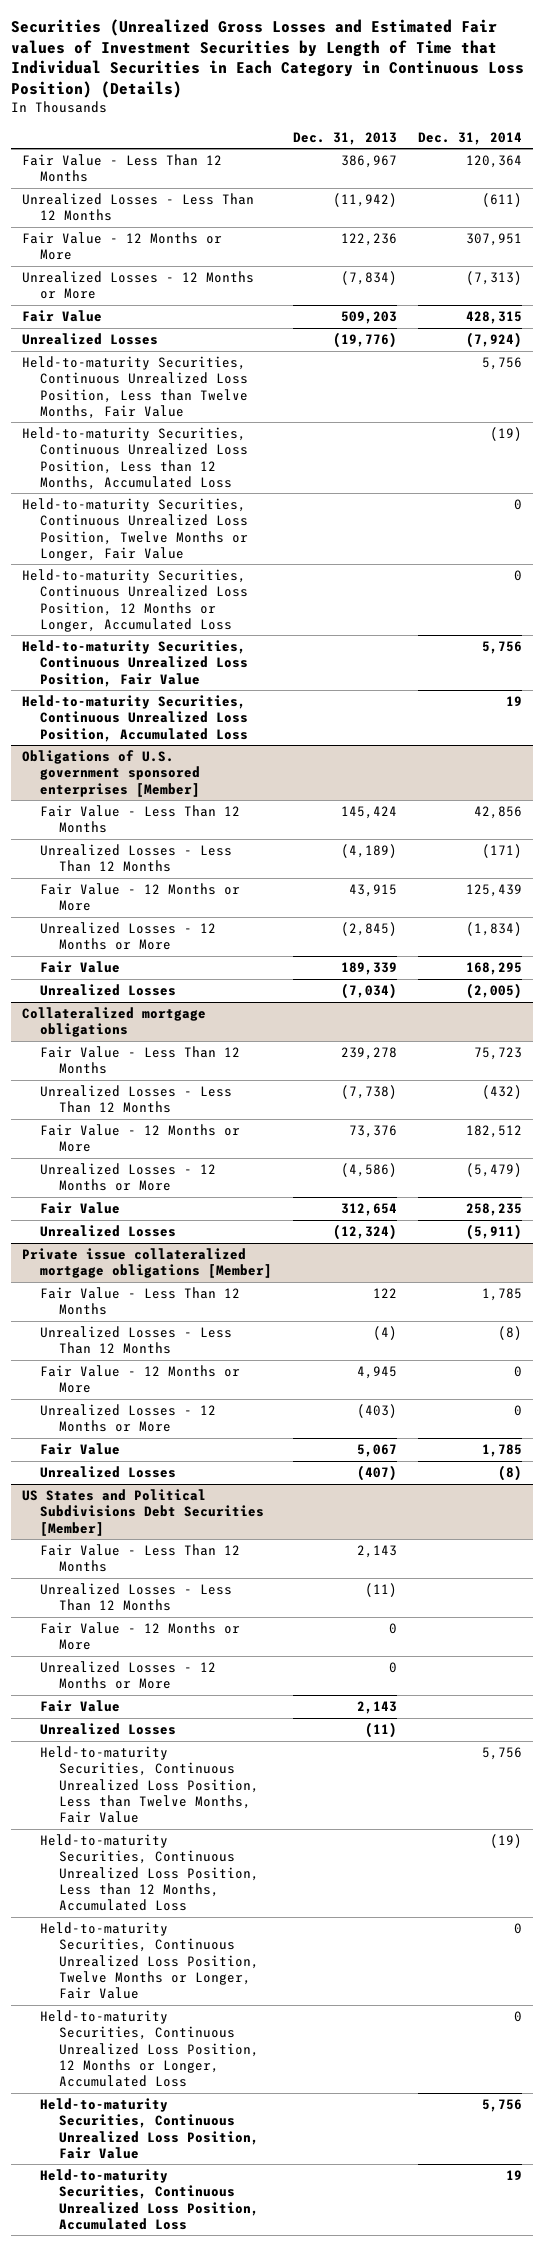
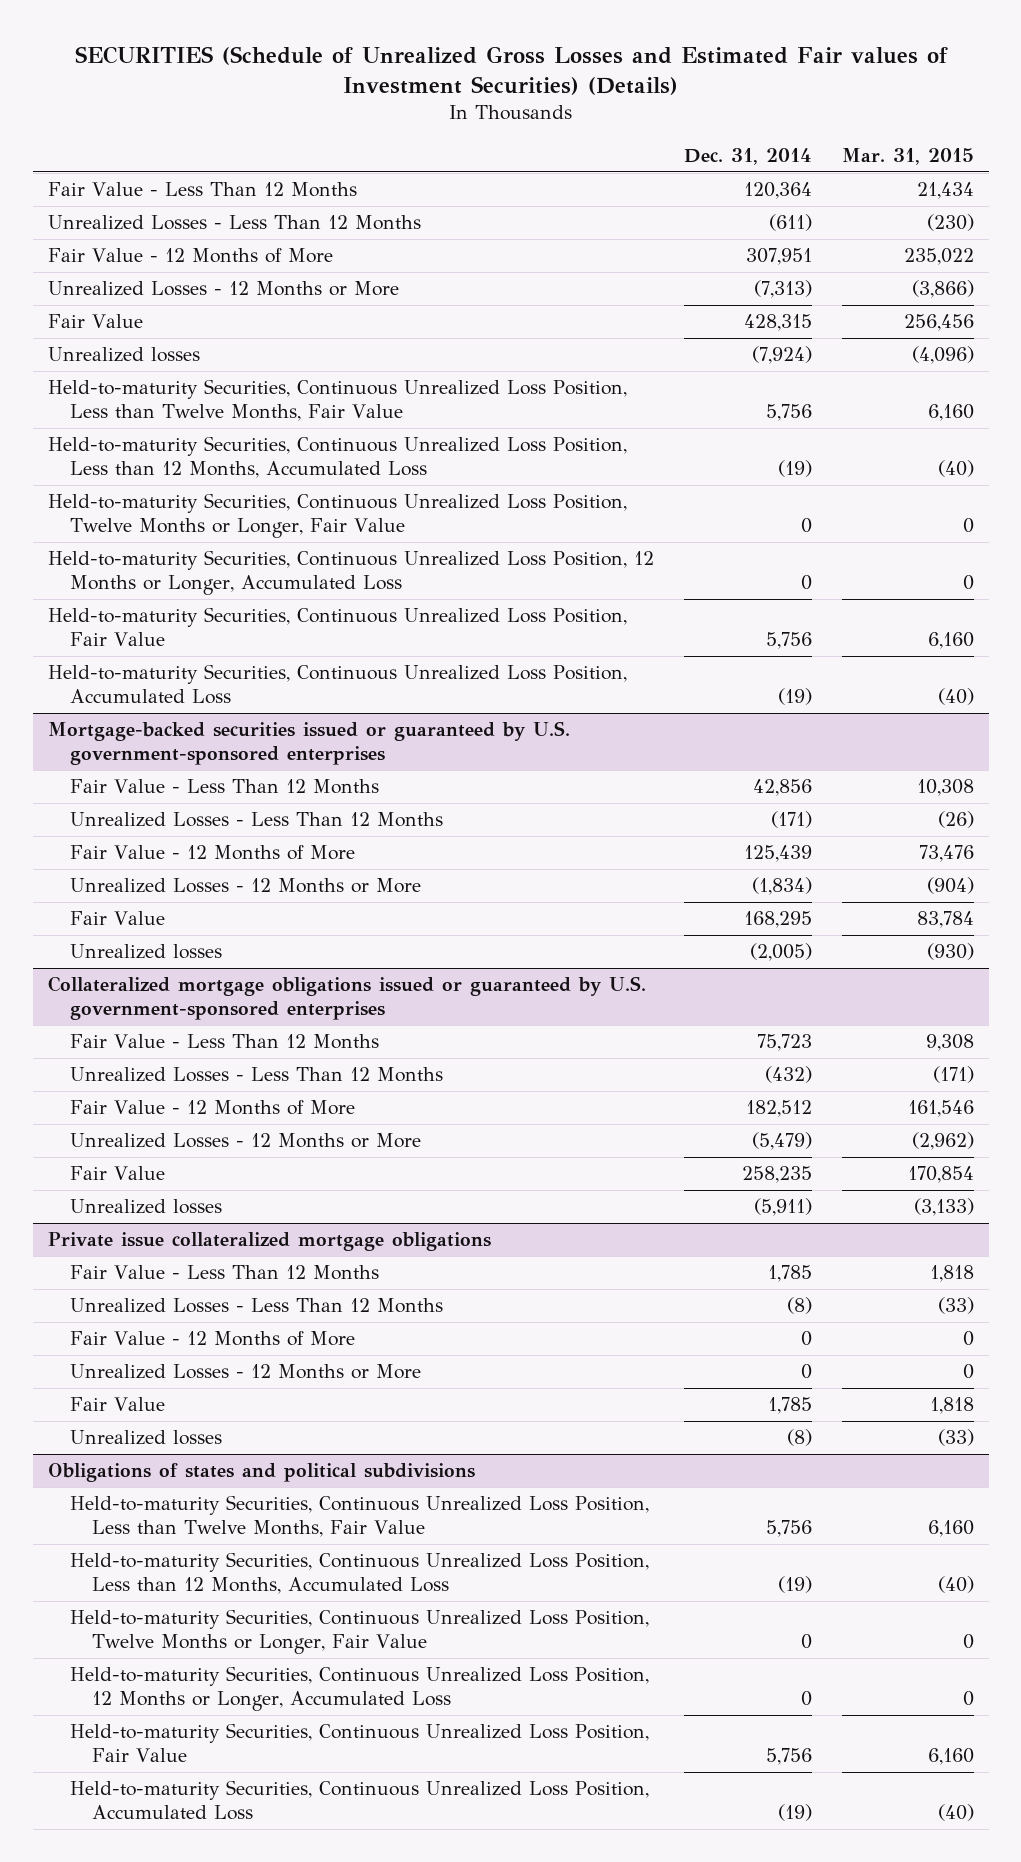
[11,18,525,99] Securities (Unrealized Gross Losses and Estimated Fair values of Investment Securities by Length of Time that Individual Securities in Each Category in Continuous Loss Position) (Details) -> [74,45,948,96] SECURITIES (Schedule of Unrealized Gross Losses and Estimated Fair values of Investment Securities) (Details)
[293,131,398,145] Dec. 31, 2013 -> none
none -> [841,148,974,166] Mar. 31, 2015
[21,232,222,261] Fair Value - 12 Months or More -> [47,248,333,264] Fair Value - 12 Months of More
[21,333,158,346] Unrealized Losses -> [47,347,200,363] Unrealized losses
[21,750,201,797] Obligations of U.S. government sponsored enterprises [Member] -> none
[506,696,523,707] 19 -> [777,688,812,706] (19)
none -> [47,721,570,766] Mortgage-backed securities issued or guaranteed by U.S. government-sponsored enterprises
[40,883,241,912] Fair Value - 12 Months or More -> [69,845,355,861] Fair Value - 12 Months of More
[40,984,177,997] Unrealized Losses -> [69,944,222,960] Unrealized losses
[21,1007,206,1038] Collateralized mortgage obligations -> [47,976,646,1021] Collateralized mortgage obligations issued or guaranteed by U.S. government-sponsored enterprises
[40,1124,241,1153] Fair Value - 12 Months or More -> [69,1100,355,1116] Fair Value - 12 Months of More
[40,1225,177,1238] Unrealized Losses -> [69,1199,222,1215] Unrealized losses
[21,1248,273,1279] Private issue collateralized mortgage obligations [Member] -> [47,1232,491,1252] Private issue collateralized mortgage obligations
[40,1365,241,1394] Fair Value - 12 Months or More -> [69,1331,355,1347] Fair Value - 12 Months of More
[40,1544,241,1573] Fair Value - Less Than 12 Months -> none
[40,1583,233,1612] Unrealized Losses - Less Than 12 Months -> none
[40,1622,241,1651] Fair Value - 12 Months or More -> none
[40,1661,217,1690] Unrealized Losses - 12 Months or More -> none
[40,1700,121,1713] Fair Value -> none
[40,1723,177,1736] Unrealized Losses -> none
[40,1466,177,1479] Unrealized Losses -> [69,1430,222,1446] Unrealized losses
[21,1489,265,1536] US States and Political Subdivisions Debt Securities [Member] -> [47,1463,475,1483] Obligations of states and political subdivisions
[506,2170,523,2181] 19 -> [777,1804,812,1822] (19)

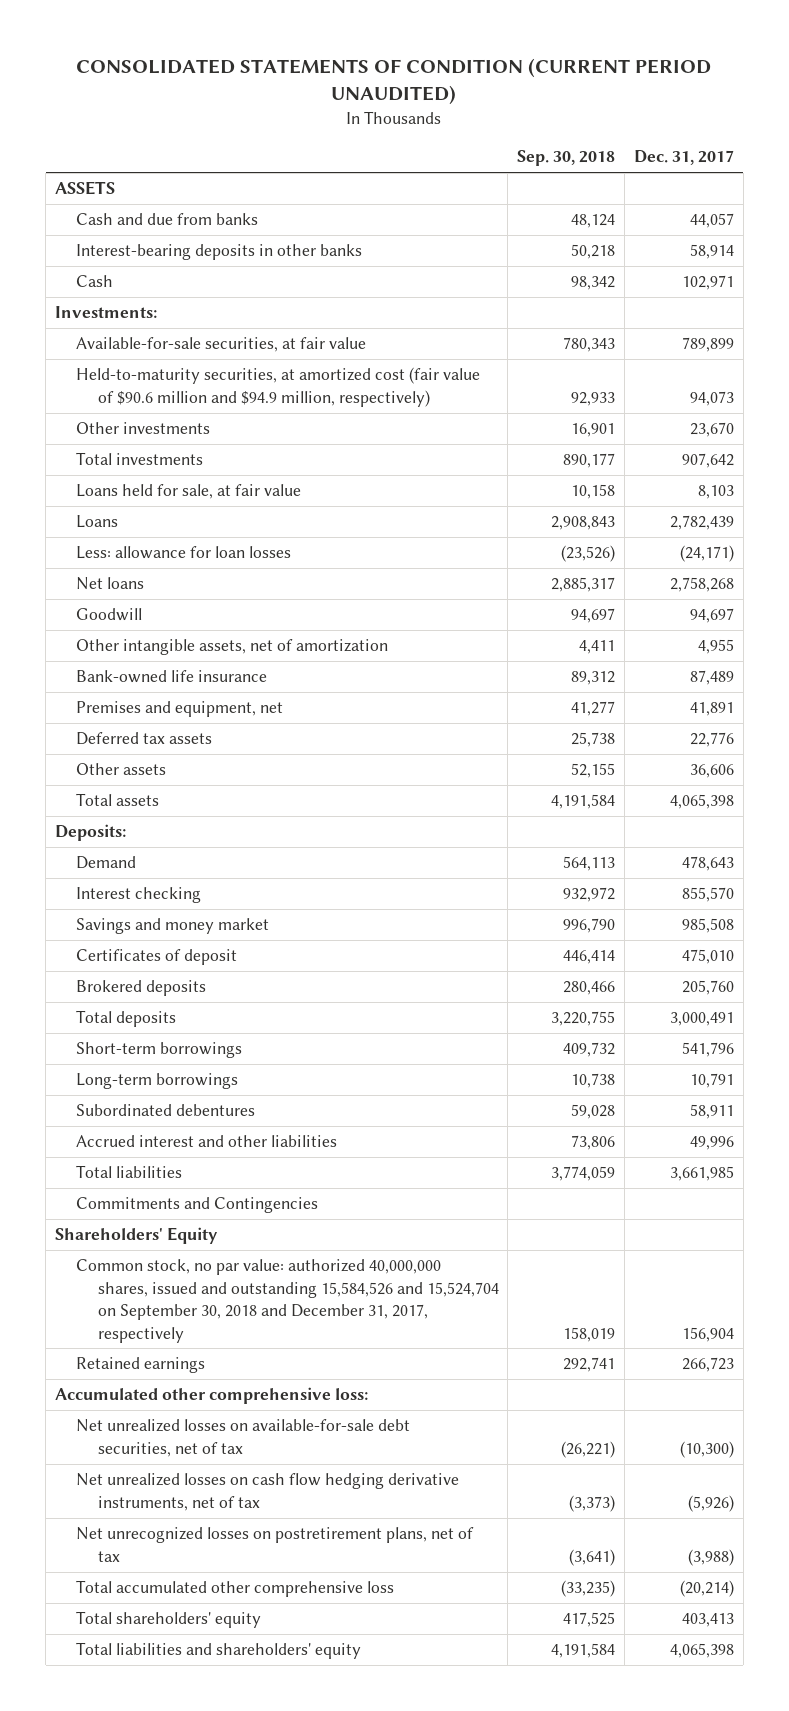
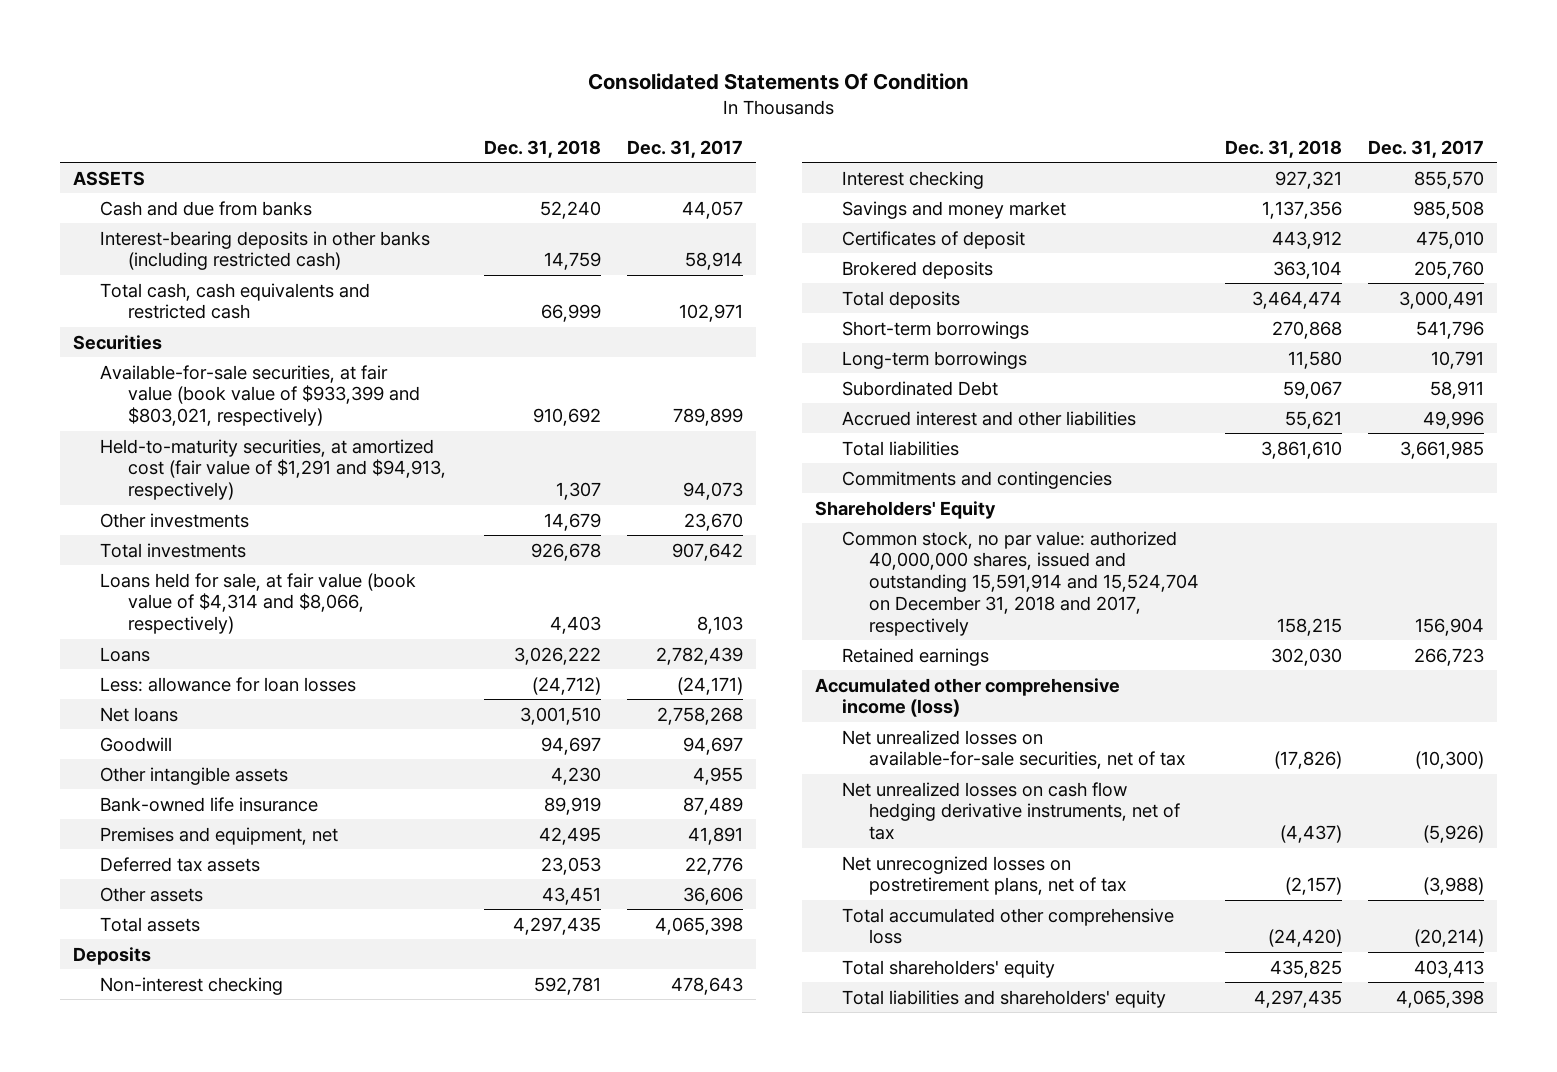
[76,57,712,105] CONSOLIDATED STATEMENTS OF CONDITION (CURRENT PERIOD UNAUDITED) -> [587,72,969,90] Consolidated Statements Of Condition
[517,150,616,167] Sep. 30, 2018 -> none
none -> [483,139,601,158] Dec. 31, 2018
[76,244,363,261] Interest-bearing deposits in other banks -> [100,230,431,271] Interest-bearing deposits in other banks (including restricted cash)
[76,275,114,288] Cash -> [100,282,371,320] Total cash, cash equivalents and restricted cash
[54,306,157,319] Investments: -> [73,334,163,350] Securities
[76,337,367,353] Available-for-sale securities, at fair value -> [100,364,420,427] Available-for-sale securities, at fair value (book value of $933,399 and $803,021, respectively)
[76,367,481,407] Held-to-maturity securities, at amortized cost (fair value of $90.6 million and $94.9 million, respectively) -> [100,438,446,501] Held-to-maturity securities, at amortized cost (fair value of $1,291 and $94,913, respectively)
[76,484,302,500] Loans held for sale, at fair value -> [100,572,417,635] Loans held for sale, at fair value (book value of $4,314 and $8,066, respectively)
[76,639,389,656] Other intangible assets, net of amortization -> [100,766,289,785] Other intangible assets
[54,824,126,842] Deposits: -> [73,946,152,965] Deposits
[76,856,137,870] Demand -> [100,976,284,995] Non-interest checking
[76,1104,256,1117] Subordinated debentures -> [841,380,998,396] Subordinated Debt
[76,1197,319,1214] Commitments and Contingencies -> [841,470,1112,489] Commitments and contingencies
[76,1259,499,1343] Common stock, no par value: authorized 40,000,000 shares, issued and outstanding 15,584,526 and 15,524,704 on September 30, 2018 and December 31, 2017, respectively -> [841,530,1200,636] Common stock, no par value: authorized 40,000,000 shares, issued and outstanding 15,591,914 and 15,524,704 on December 31, 2018 and 2017, respectively
[54,1387,368,1405] Accumulated other comprehensive loss: -> [814,677,1120,718] Accumulated other comprehensive income (loss)
[76,1419,411,1457] Net unrealized losses on available-for-sale debt securities, net of tax -> [841,729,1186,770] Net unrealized losses on available-for-sale securities, net of tax

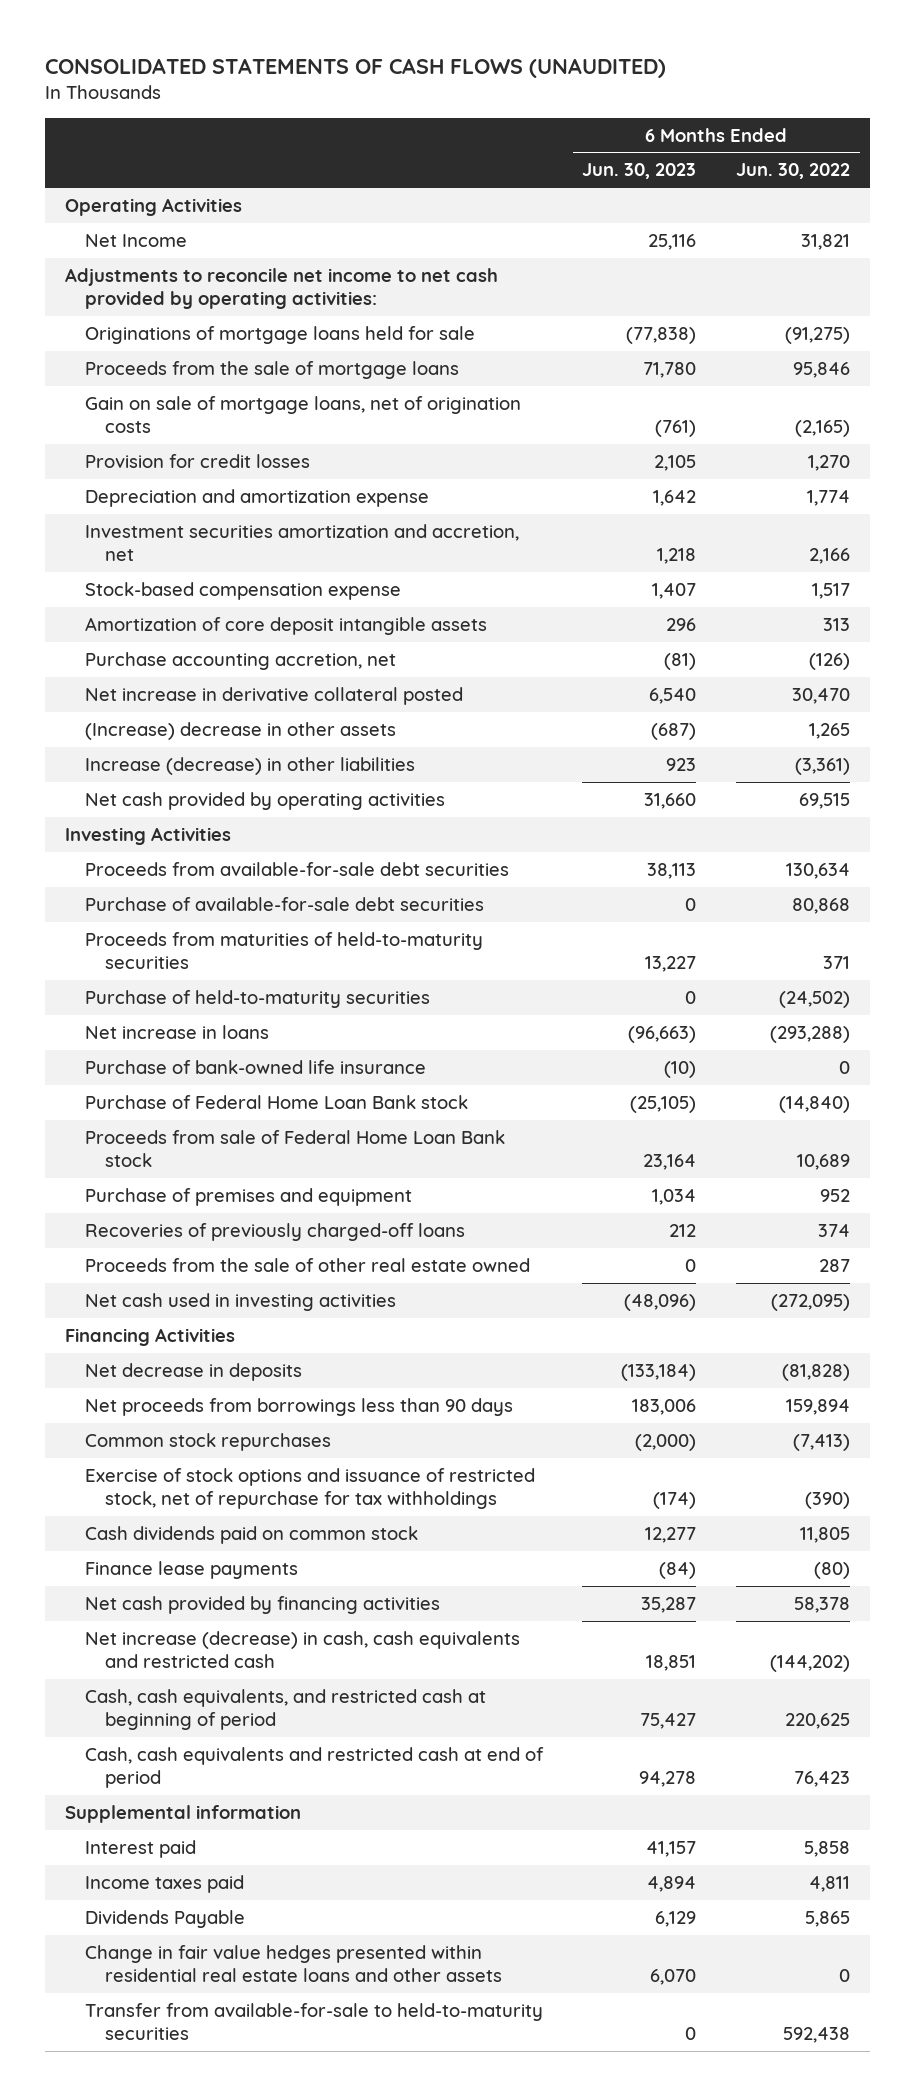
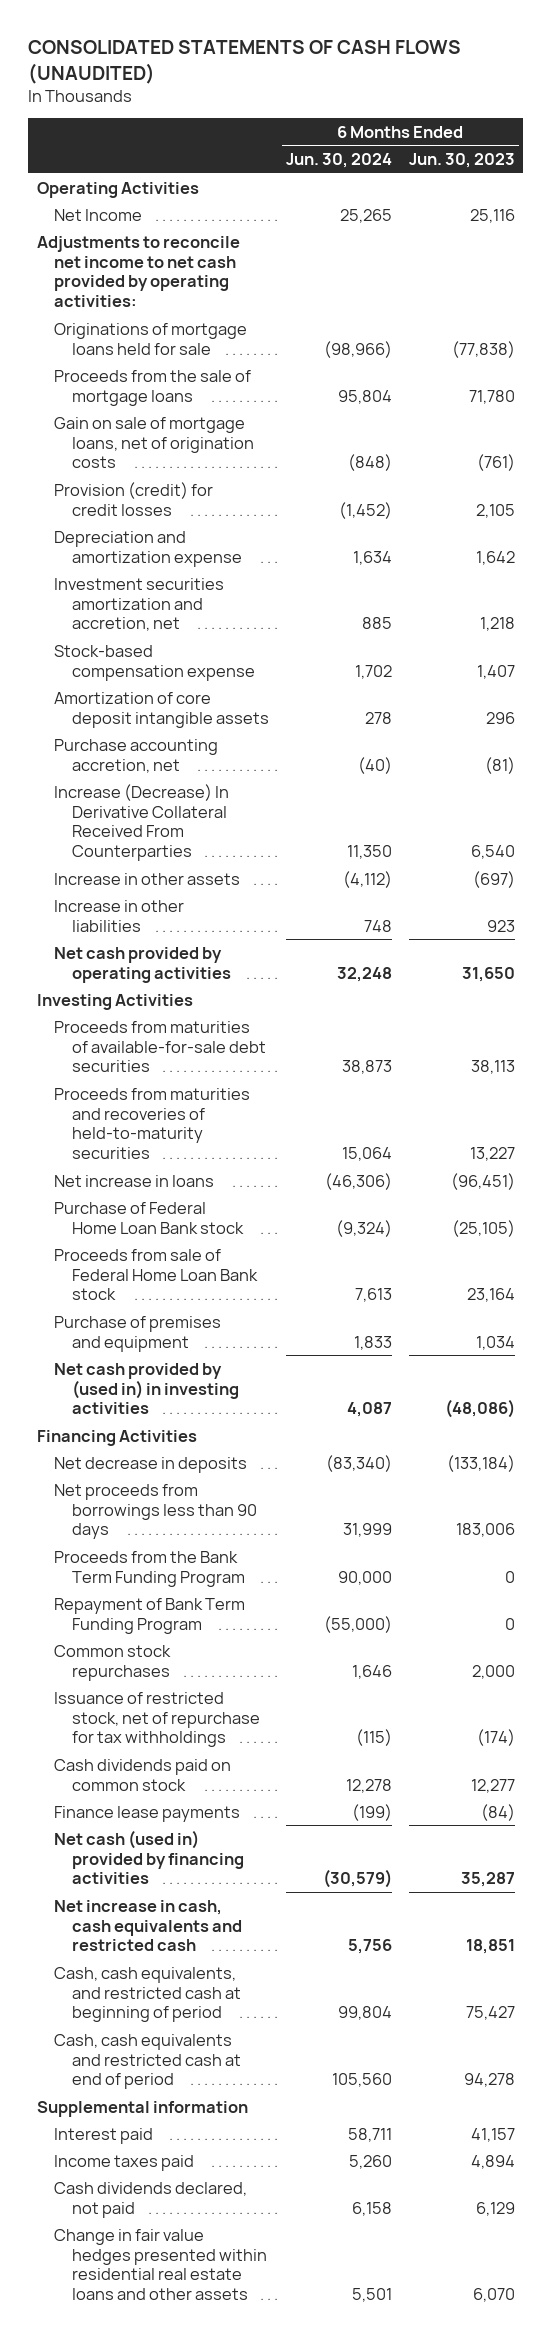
[735,163,850,180] Jun. 30, 2022 -> none
none -> [285,153,392,169] Jun. 30, 2024
[84,453,310,468] Provision for credit losses -> [54,481,214,516] Provision (credit) for credit losses
[84,686,463,705] Net increase in derivative collateral posted -> [54,783,230,862] Increase (Decrease) In Derivative Collateral Received From Counterparties
[84,721,396,740] (Increase) decrease in other assets -> [54,872,241,885] Increase in other assets
[651,722,697,740] (687) -> [472,870,515,888] (697)
[84,756,415,775] Increase (decrease) in other liabilities -> [54,899,185,932] Increase in other liabilities
[644,792,697,809] 31,660 -> [461,966,515,982] 31,650
[84,896,484,911] Purchase of available-for-sale debt securities -> none
[84,989,430,1008] Purchase of held-to-maturity securities -> none
[84,1059,426,1074] Purchase of bank-owned life insurance -> none
[84,861,509,876] Proceeds from available-for-sale debt securities -> [54,1020,267,1073] Proceeds from maturities of available-for-sale debt securities
[84,931,483,970] Proceeds from maturities of held-to-maturity securities -> [54,1087,251,1160] Proceeds from maturities and recoveries of held-to-maturity securities
[628,1025,697,1043] (96,663) -> [450,1172,515,1190] (96,451)
[84,1222,465,1241] Recoveries of previously charged-off loans -> none
[84,1257,530,1272] Proceeds from the sale of other real estate owned -> none
[84,1292,396,1311] Net cash used in investing activities -> [54,1362,240,1415] Net cash provided by (used in) in investing activities
[624,1293,697,1311] (48,096) -> [444,1399,515,1419] (48,086)
none -> [54,1550,246,1587] Proceeds from the Bank Term Funding Program
none -> [54,1597,246,1634] Repayment of Bank Term Funding Program
[635,1433,697,1451] (2,000) -> [471,1664,515,1679] 2,000
[84,1467,535,1510] Exercise of stock options and issuance of restricted stock, net of repurchase for tax withholdings -> [54,1691,261,1748] Issuance of restricted stock, net of repurchase for tax withholdings
[84,1595,440,1614] Net cash provided by financing activities -> [54,1829,245,1885] Net cash (used in) provided by financing activities
[84,1630,520,1669] Net increase (decrease) in cash, cash equivalents and restricted cash -> [54,1899,243,1952] Net increase in cash, cash equivalents and restricted cash
[84,1909,245,1928] Dividends Payable -> [54,2181,248,2218] Cash dividends declared, not paid
[84,2002,543,2041] Transfer from available-for-sale to held-to-maturity securities -> none

